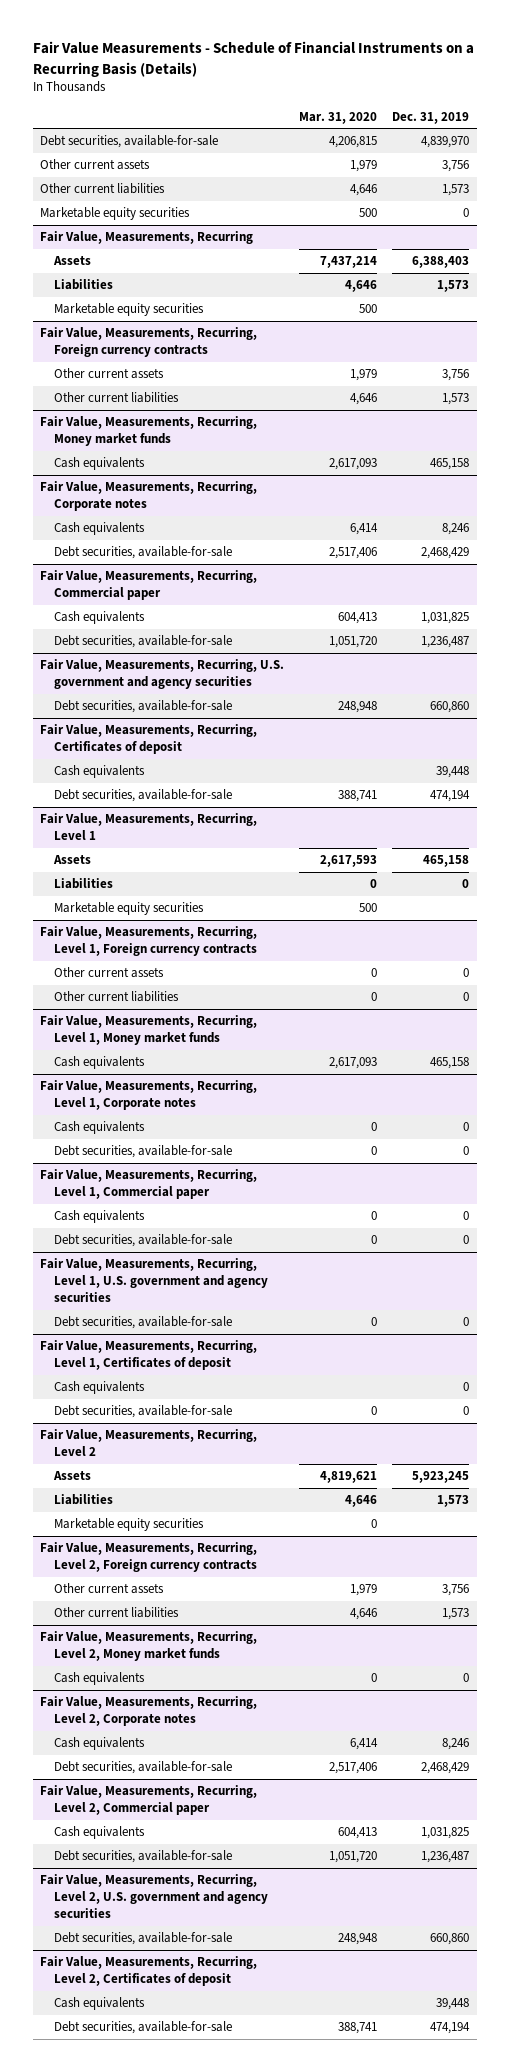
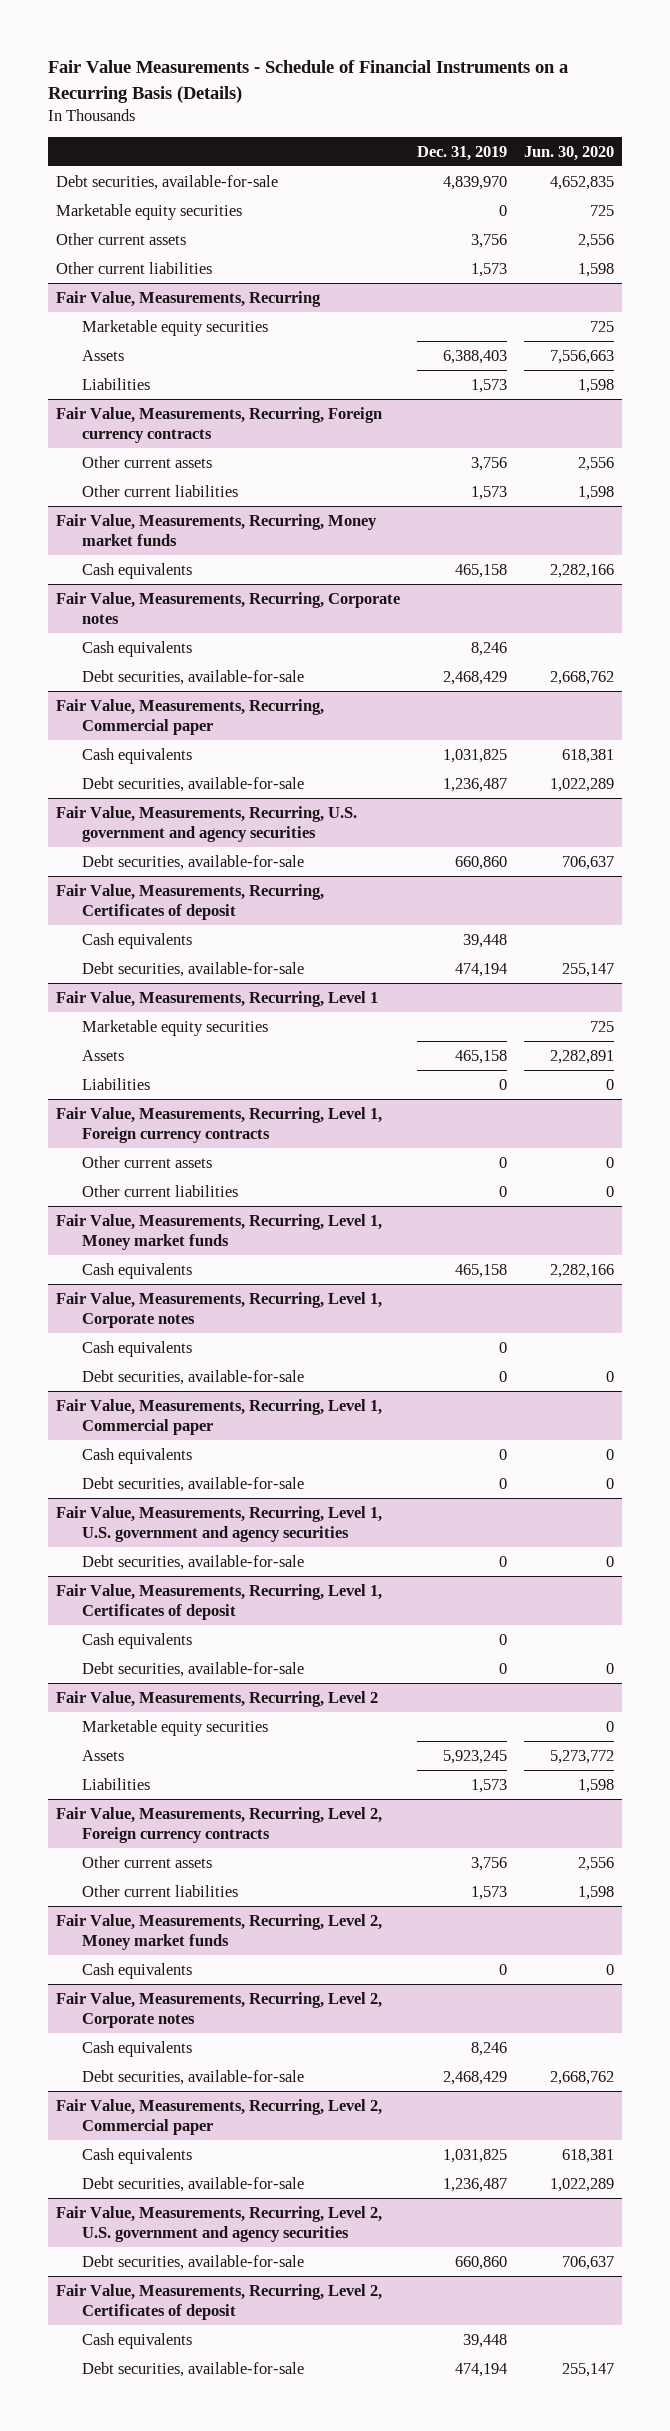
[299,111,378,124] Mar. 31, 2020 -> none
none -> [523,145,614,161] Jun. 30, 2020
[40,207,191,221] Marketable equity securities -> [56,203,243,220] Marketable equity securities
[53,303,204,317] Marketable equity securities -> [81,319,268,336] Marketable equity securities
[53,902,204,916] Marketable equity securities -> [81,1019,268,1036] Marketable equity securities
[53,1518,204,1532] Marketable equity securities -> [81,1719,268,1736] Marketable equity securities

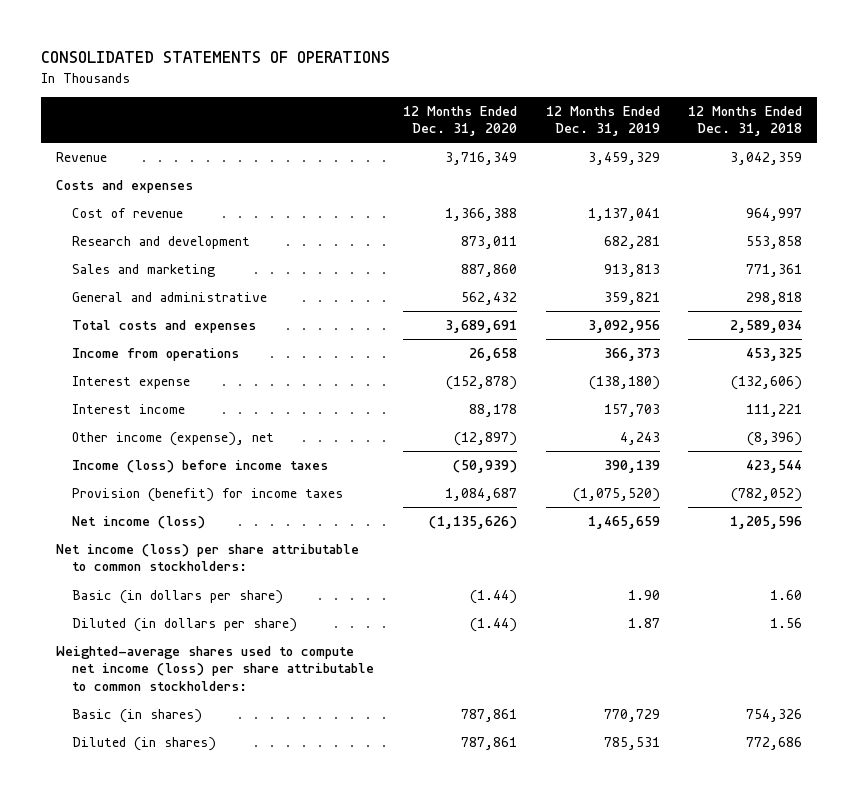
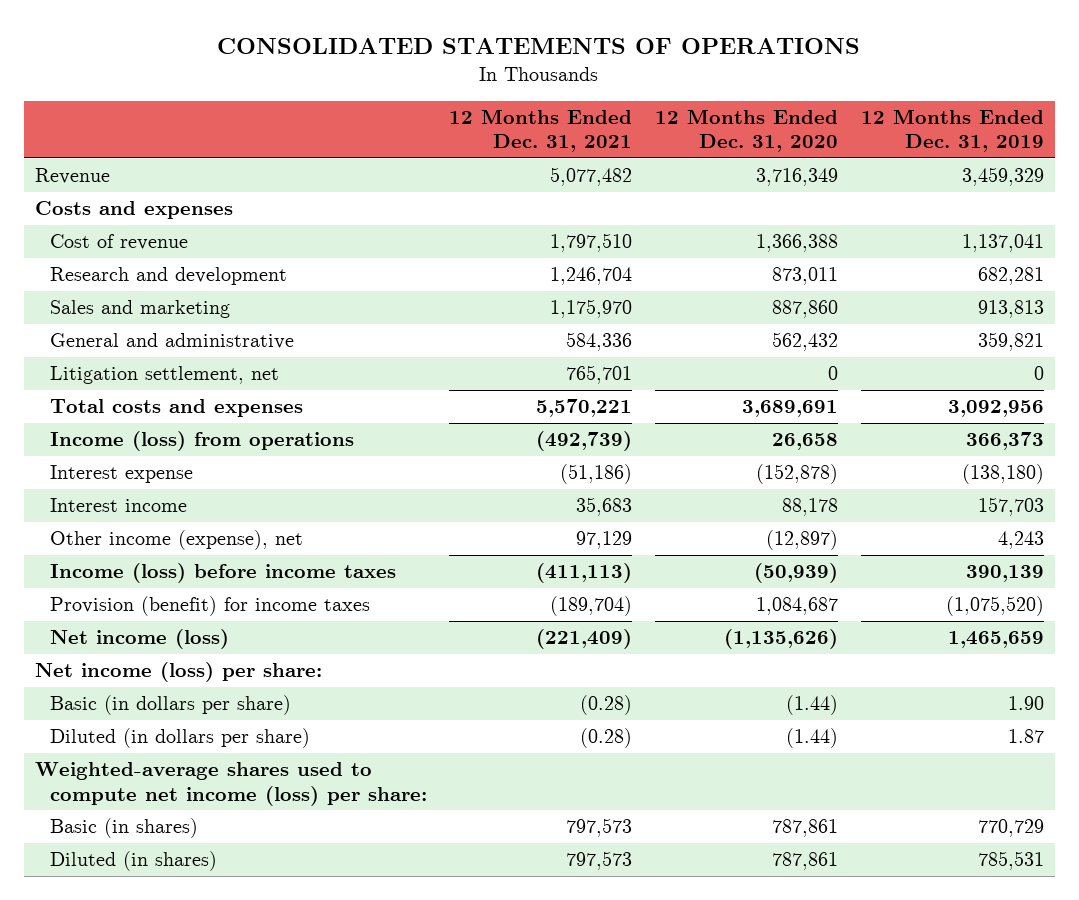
[688,105,803,137] 12 Months Ended Dec. 31, 2018 -> none
none -> [449,108,633,153] 12 Months Ended Dec. 31, 2021
none -> [49,366,279,385] Litigation settlement, net
[72,348,240,362] Income from operations -> [49,431,354,452] Income (loss) from operations
[55,544,359,572] Net income (loss) per share attributable to common stockholders: -> [35,662,323,683] Net income (loss) per share:
[55,646,375,691] Weighted-average shares used to compute net income (loss) per share attributable to common stockholders: -> [35,762,427,806] Weighted-average shares used to compute net income (loss) per share:

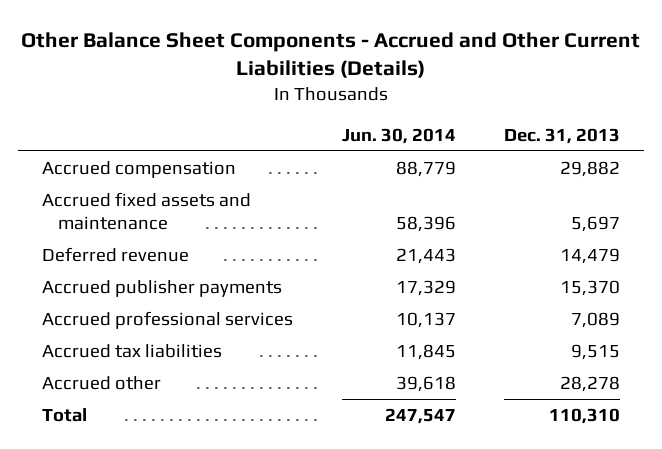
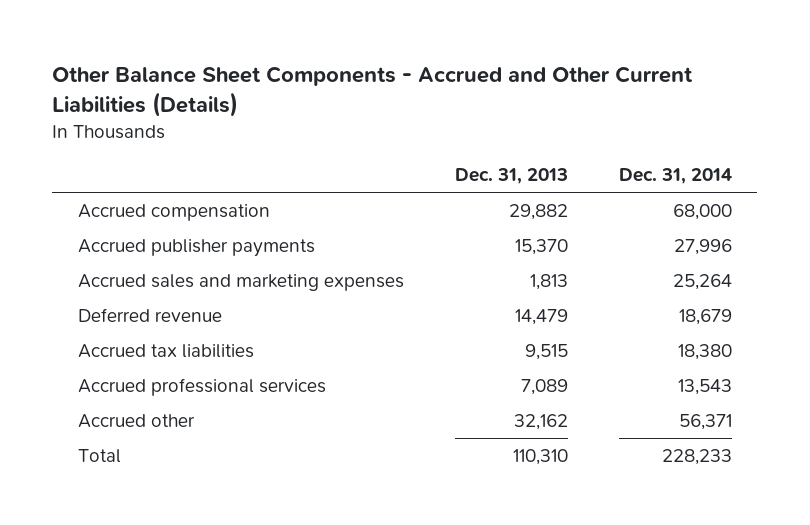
[341,127,456,144] Jun. 30, 2014 -> none
none -> [618,168,732,185] Dec. 31, 2014
[42,192,252,230] Accrued fixed assets and maintenance -> none
none -> [77,274,404,292] Accrued sales and marketing expenses
[42,247,190,263] Deferred revenue -> [77,308,222,323] Deferred revenue
[42,311,294,330] Accrued professional services -> [77,378,326,397] Accrued professional services
[559,376,620,393] 28,278 -> [513,414,568,431] 32,162

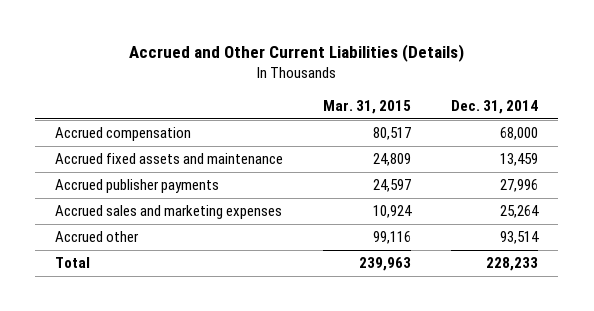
[52,66,694,117] Other Balance Sheet Components - Accrued and Other Current Liabilities (Details) -> [128,44,464,63] Accrued and Other Current Liabilities (Details)
[454,168,568,185] Dec. 31, 2013 -> none
none -> [323,100,412,115] Mar. 31, 2015
none -> [55,153,284,165] Accrued fixed assets and maintenance
[77,308,222,323] Deferred revenue -> none
[77,344,254,359] Accrued tax liabilities -> none
[77,378,326,397] Accrued professional services -> none
[678,414,732,431] 56,371 -> [500,231,540,245] 93,514

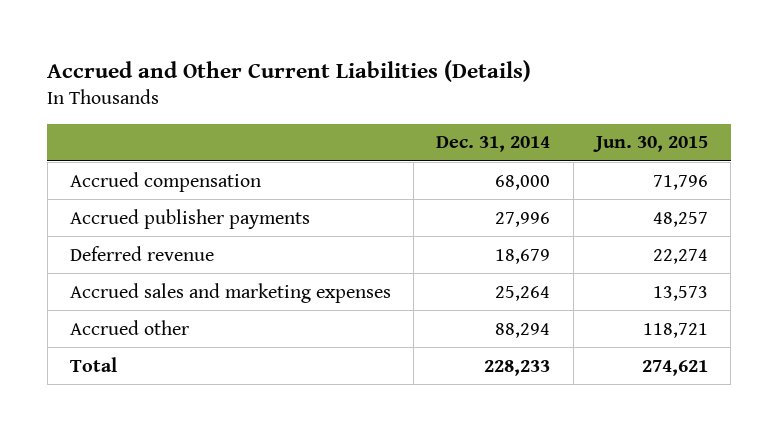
[323,100,412,115] Mar. 31, 2015 -> none
none -> [592,136,708,153] Jun. 30, 2015
[55,153,284,165] Accrued fixed assets and maintenance -> none
none -> [69,245,214,261] Deferred revenue
[500,231,540,245] 93,514 -> [495,322,551,338] 88,294

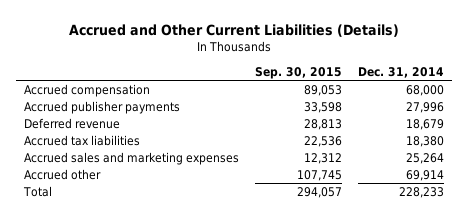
[592,136,708,153] Jun. 30, 2015 -> none
none -> [255,66,343,79] Sep. 30, 2015
none -> [24,134,141,146] Accrued tax liabilities
[495,322,551,338] 88,294 -> [406,169,445,181] 69,914

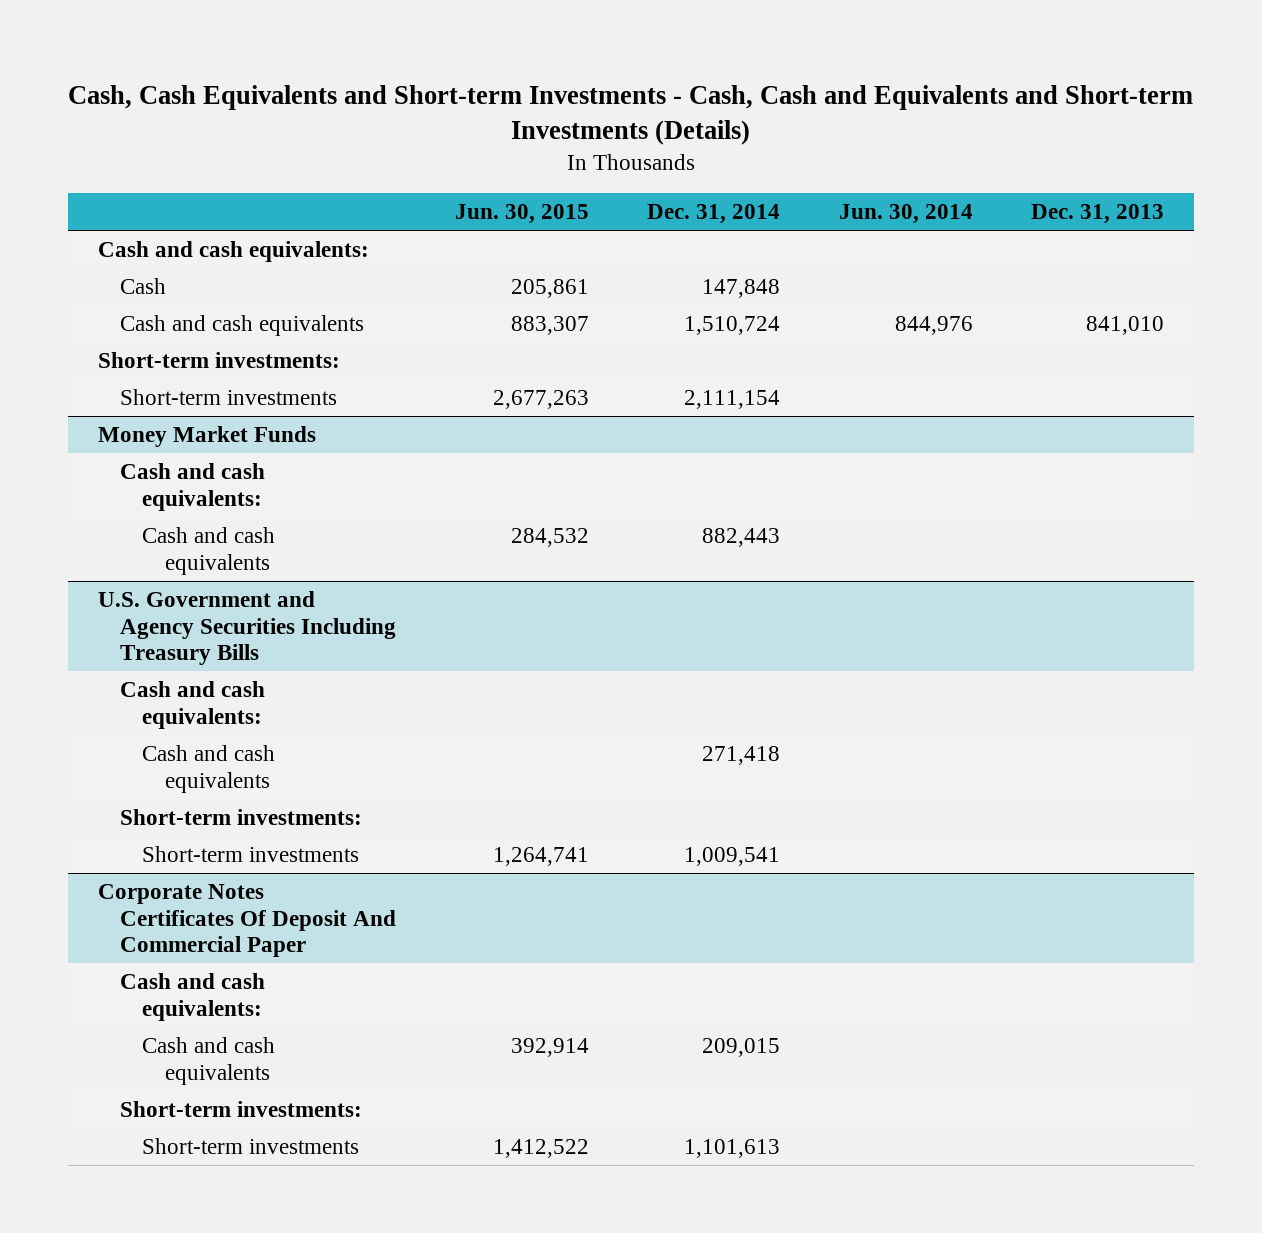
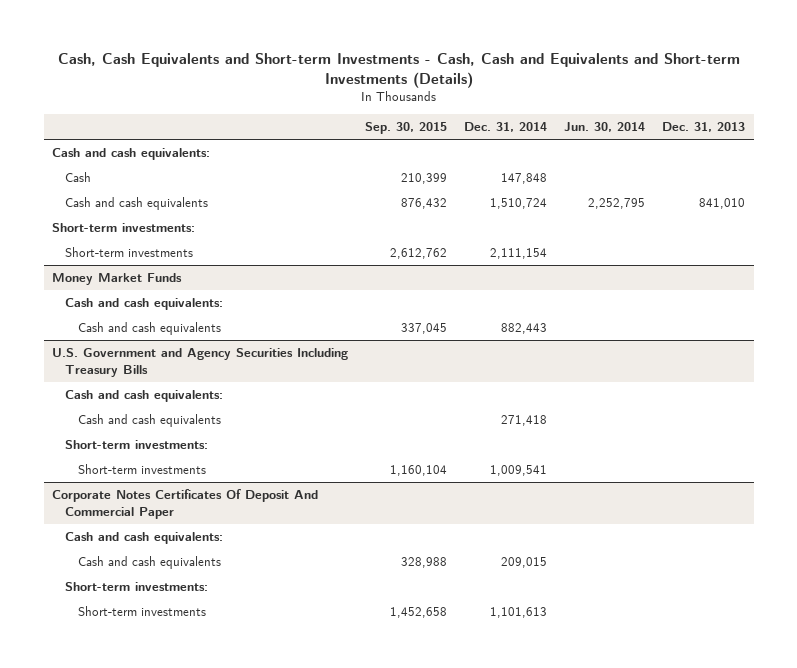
[454,204,589,225] Jun. 30, 2015 -> none
none -> [365,122,448,135] Sep. 30, 2015
[894,315,973,335] 844,976 -> [588,198,646,210] 2,252,795

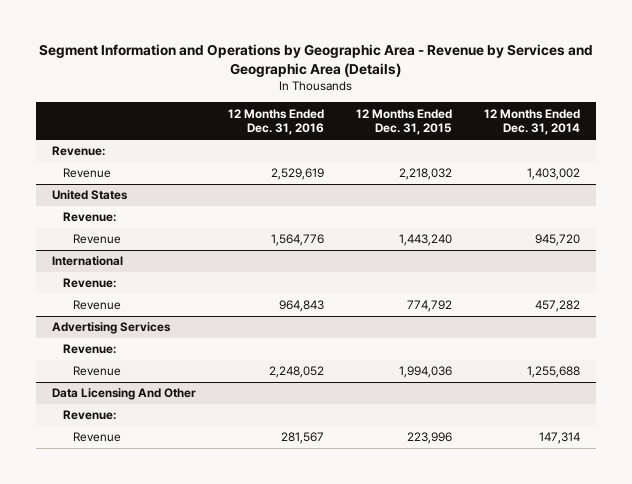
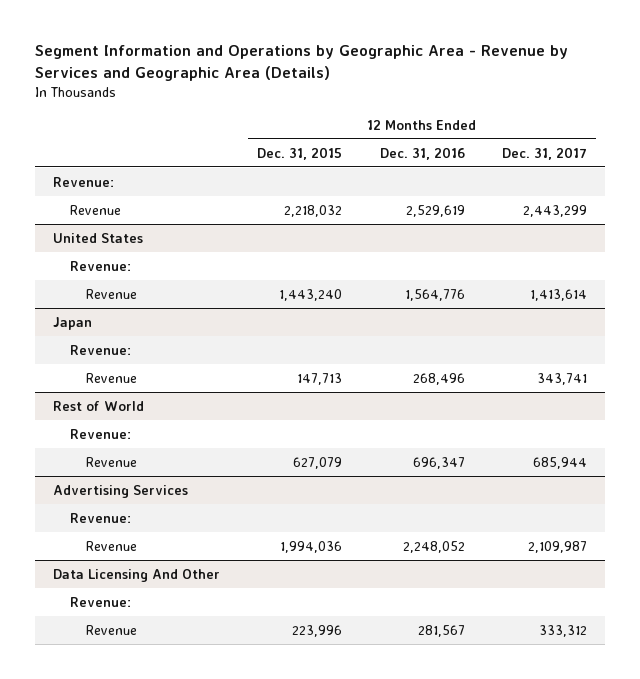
[483,108,580,136] 12 Months Ended Dec. 31, 2014 -> none
none -> [501,146,587,160] Dec. 31, 2017
[52,256,124,267] International -> none
none -> [53,316,93,330] Japan
[279,300,325,313] 964,843 -> [412,372,465,385] 268,496
[406,300,452,313] 774,792 -> [297,372,343,385] 147,713
none -> [53,400,145,411] Rest of World
none -> [69,428,131,439] Revenue:
none -> [86,456,138,467] Revenue

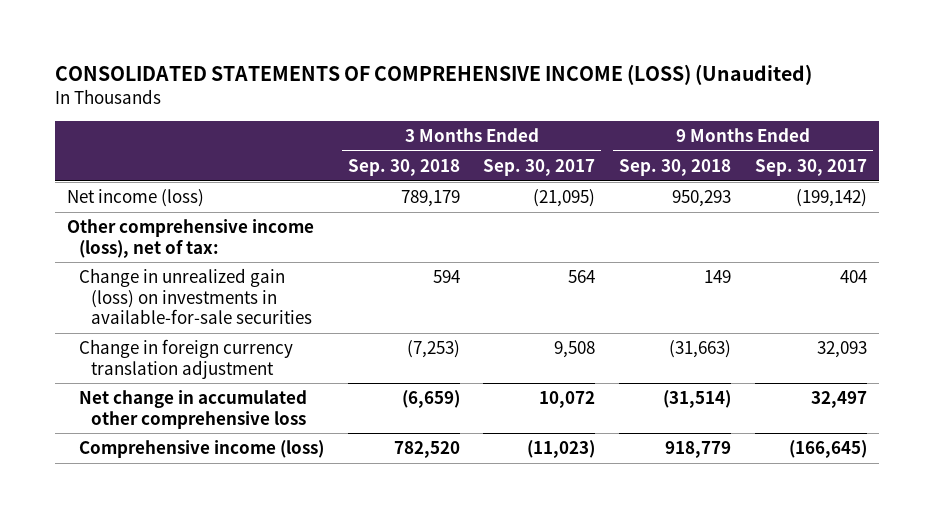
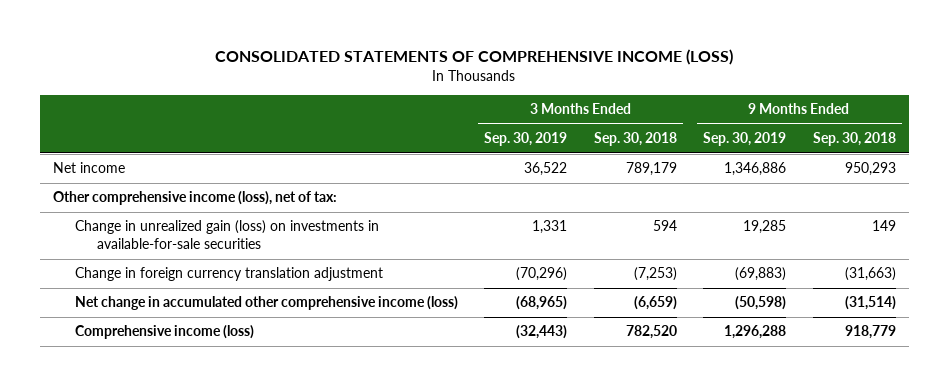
[54,64,812,86] CONSOLIDATED STATEMENTS OF COMPREHENSIVE INCOME (LOSS) (Unaudited) -> [215,48,734,65] CONSOLIDATED STATEMENTS OF COMPREHENSIVE INCOME (LOSS)
[483,158,596,176] Sep. 30, 2017 -> none
[754,158,867,176] Sep. 30, 2017 -> none
none -> [484,132,568,147] Sep. 30, 2019
none -> [703,132,787,147] Sep. 30, 2019
[66,189,204,208] Net income (loss) -> [53,162,126,174] Net income
[78,390,307,429] Net change in accumulated other comprehensive loss -> [74,296,458,311] Net change in accumulated other comprehensive income (loss)

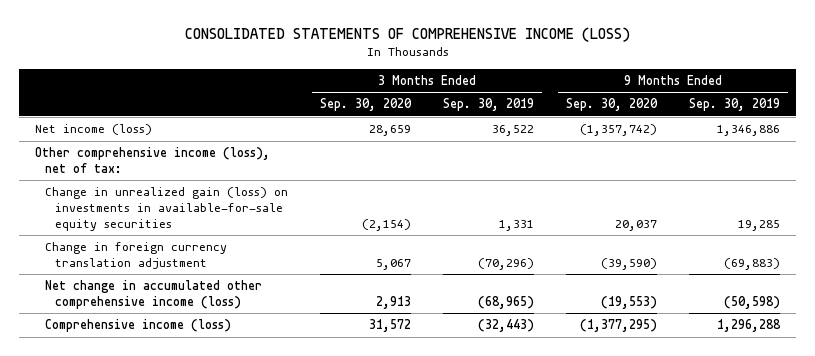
[593,132,677,147] Sep. 30, 2018 -> none
[812,132,896,147] Sep. 30, 2018 -> none
none -> [320,98,413,112] Sep. 30, 2020
none -> [565,98,658,112] Sep. 30, 2020
[53,162,126,174] Net income -> [35,124,153,136] Net income (loss)
[74,220,379,250] Change in unrealized gain (loss) on investments in available-for-sale securities -> [45,187,289,231] Change in unrealized gain (loss) on investments in available-for-sale equity securities

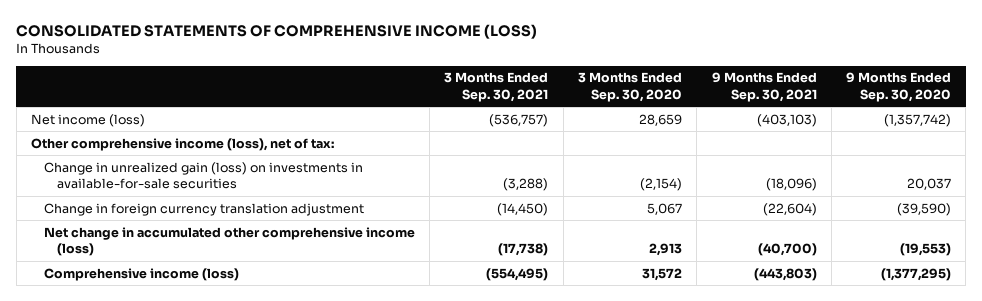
[443,98,535,112] Sep. 30, 2019 -> none
[688,98,780,112] Sep. 30, 2019 -> none
none -> [444,72,549,102] 3 Months Ended Sep. 30, 2021
none -> [711,72,817,102] 9 Months Ended Sep. 30, 2021
[45,187,289,231] Change in unrealized gain (loss) on investments in available-for-sale equity securities -> [43,161,363,190] Change in unrealized gain (loss) on investments in available-for-sale securities

